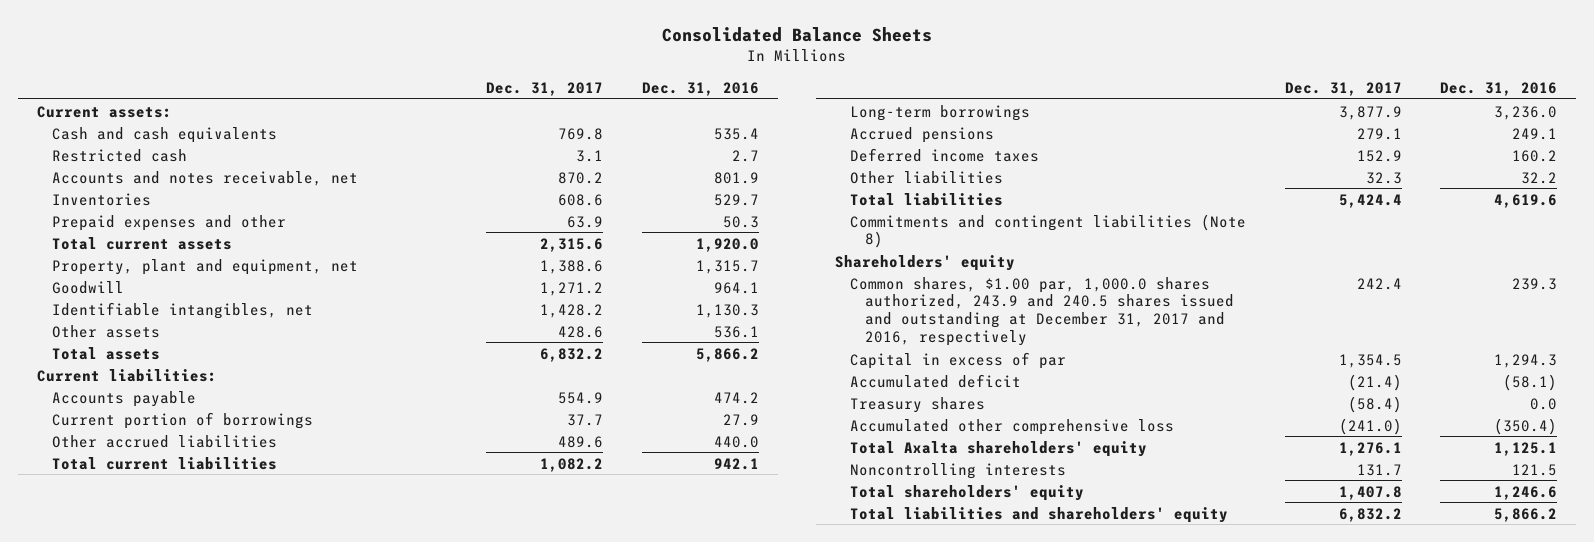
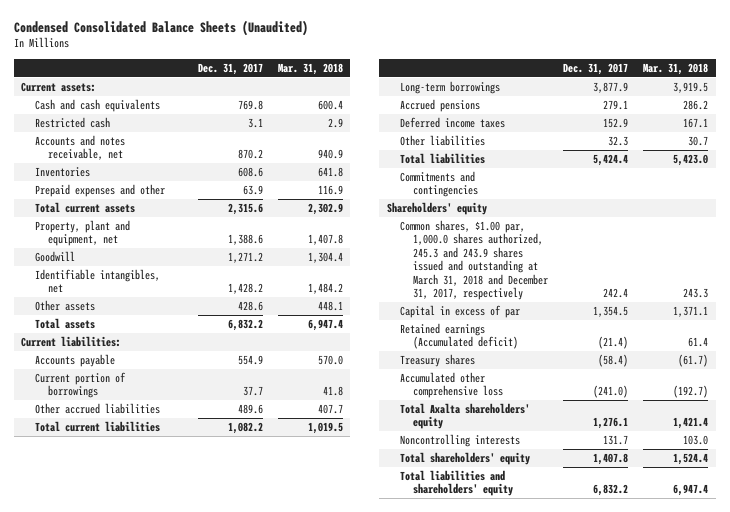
[661,26,932,42] Consolidated Balance Sheets -> [13,19,308,36] Condensed Consolidated Balance Sheets (Unaudited)
[641,81,759,96] Dec. 31, 2016 -> none
none -> [277,62,343,75] Mar. 31, 2018
[850,213,1247,249] Commitments and contingent liabilities (Note 8) -> [400,170,479,198] Commitments and contingencies
[850,276,1235,347] Common shares, $1.00 par, 1,000.0 shares authorized, 243.9 and 240.5 shares issued and outstanding at December 31, 2017 and 2016, respectively -> [400,219,549,301] Common shares, $1.00 par, 1,000.0 shares authorized, 245.3 and 243.9 shares issued and outstanding at March 31, 2018 and December 31, 2017, respectively
[850,373,1022,388] Accumulated deficit -> [400,322,519,350] Retained earnings (Accumulated deficit)

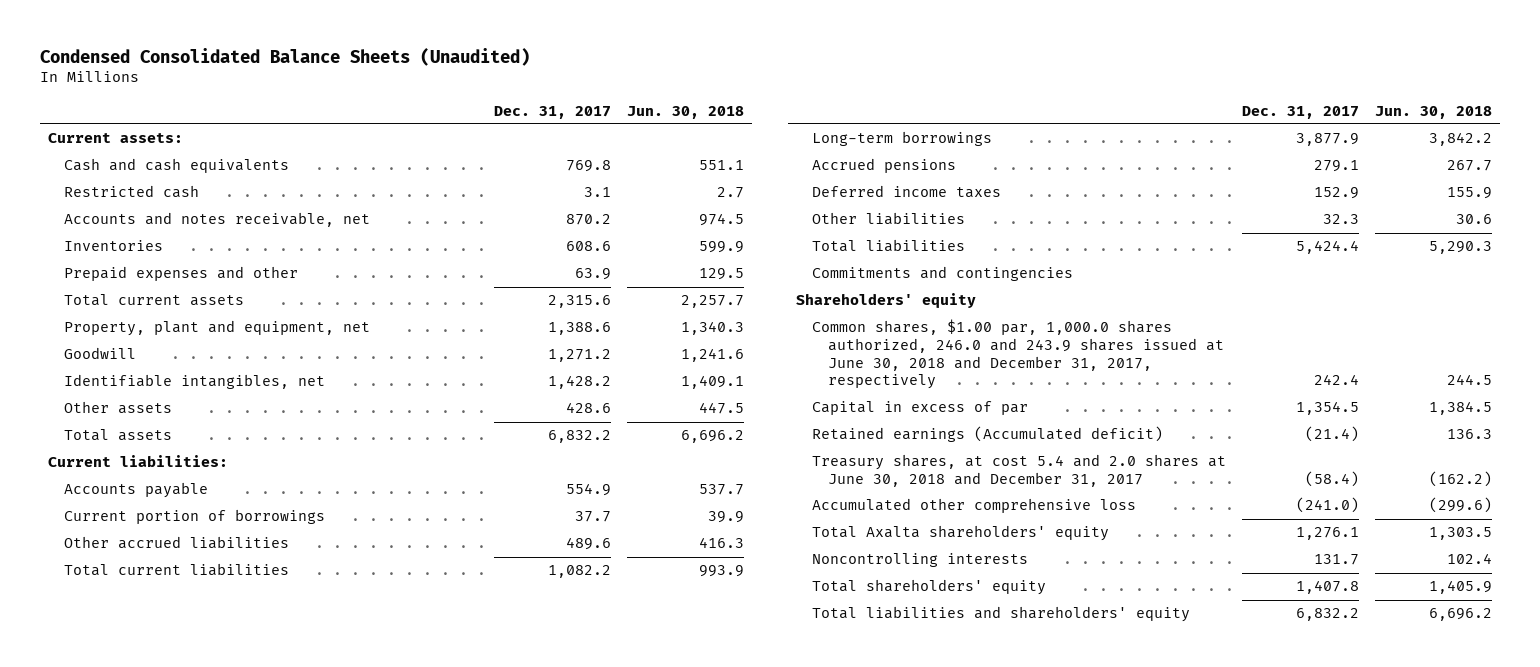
[277,62,343,75] Mar. 31, 2018 -> none
none -> [626,105,744,119] Jun. 30, 2018
[400,219,549,301] Common shares, $1.00 par, 1,000.0 shares authorized, 245.3 and 243.9 shares issued and outstanding at March 31, 2018 and December 31, 2017, respectively -> [812,319,1225,390] Common shares, $1.00 par, 1,000.0 shares authorized, 246.0 and 243.9 shares issued at June 30, 2018 and December 31, 2017, respectively
[400,353,476,367] Treasury shares -> [812,454,1227,488] Treasury shares, at cost 5.4 and 2.0 shares at June 30, 2018 and December 31, 2017

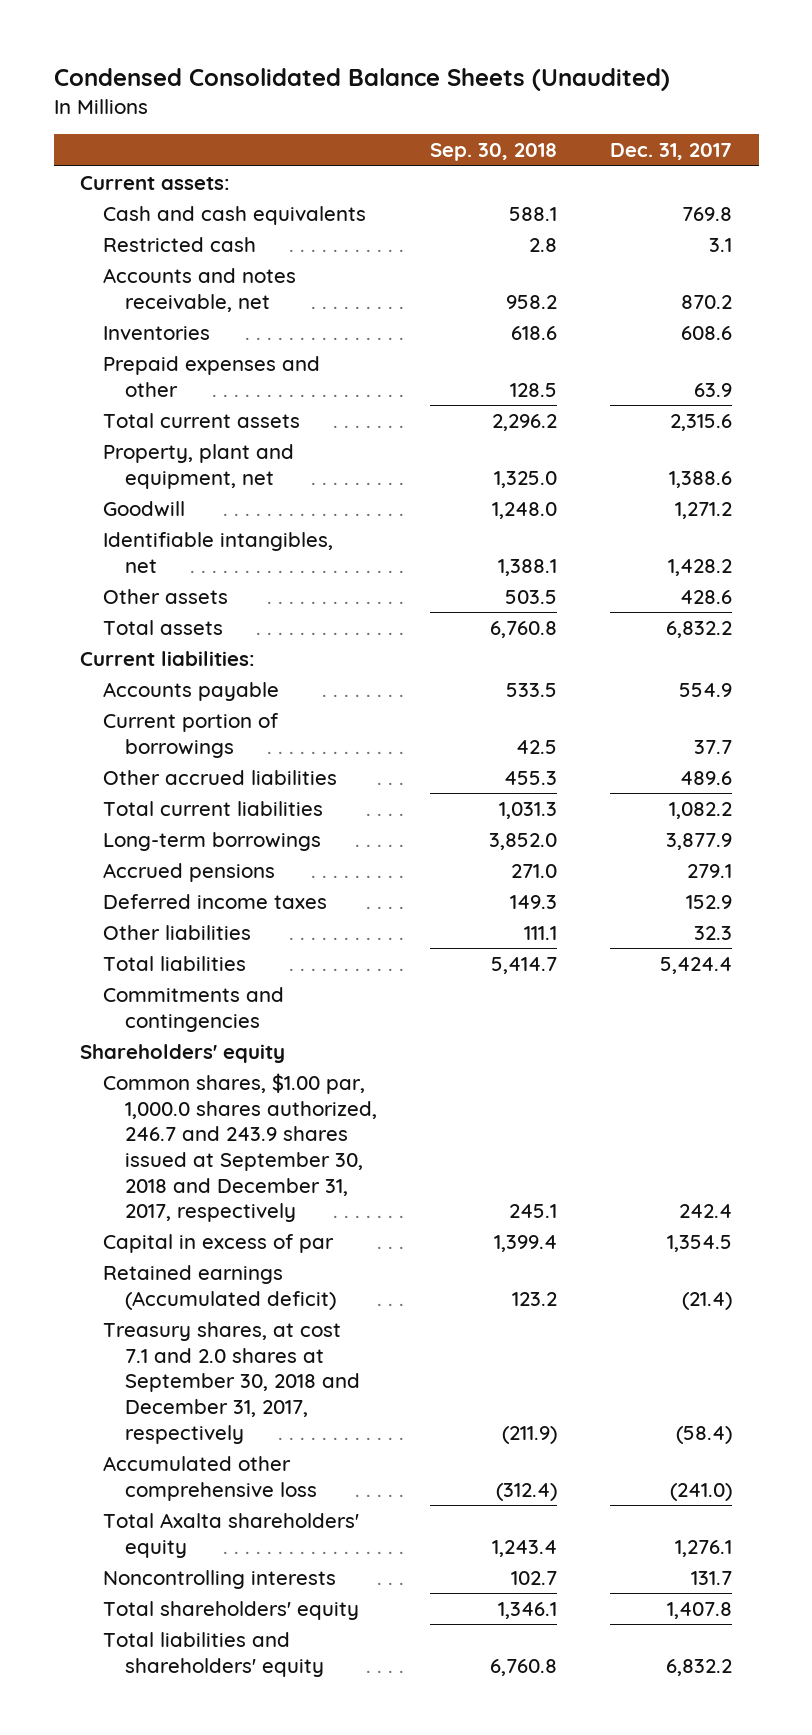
[626,105,744,119] Jun. 30, 2018 -> none
none -> [430,143,558,162] Sep. 30, 2018
[812,319,1225,390] Common shares, $1.00 par, 1,000.0 shares authorized, 246.0 and 243.9 shares issued at June 30, 2018 and December 31, 2017, respectively -> [102,1072,378,1223] Common shares, $1.00 par, 1,000.0 shares authorized, 246.7 and 243.9 shares issued at September 30, 2018 and December 31, 2017, respectively
[812,454,1227,488] Treasury shares, at cost 5.4 and 2.0 shares at June 30, 2018 and December 31, 2017 -> [102,1321,361,1444] Treasury shares, at cost 7.1 and 2.0 shares at September 30, 2018 and December 31, 2017, respectively

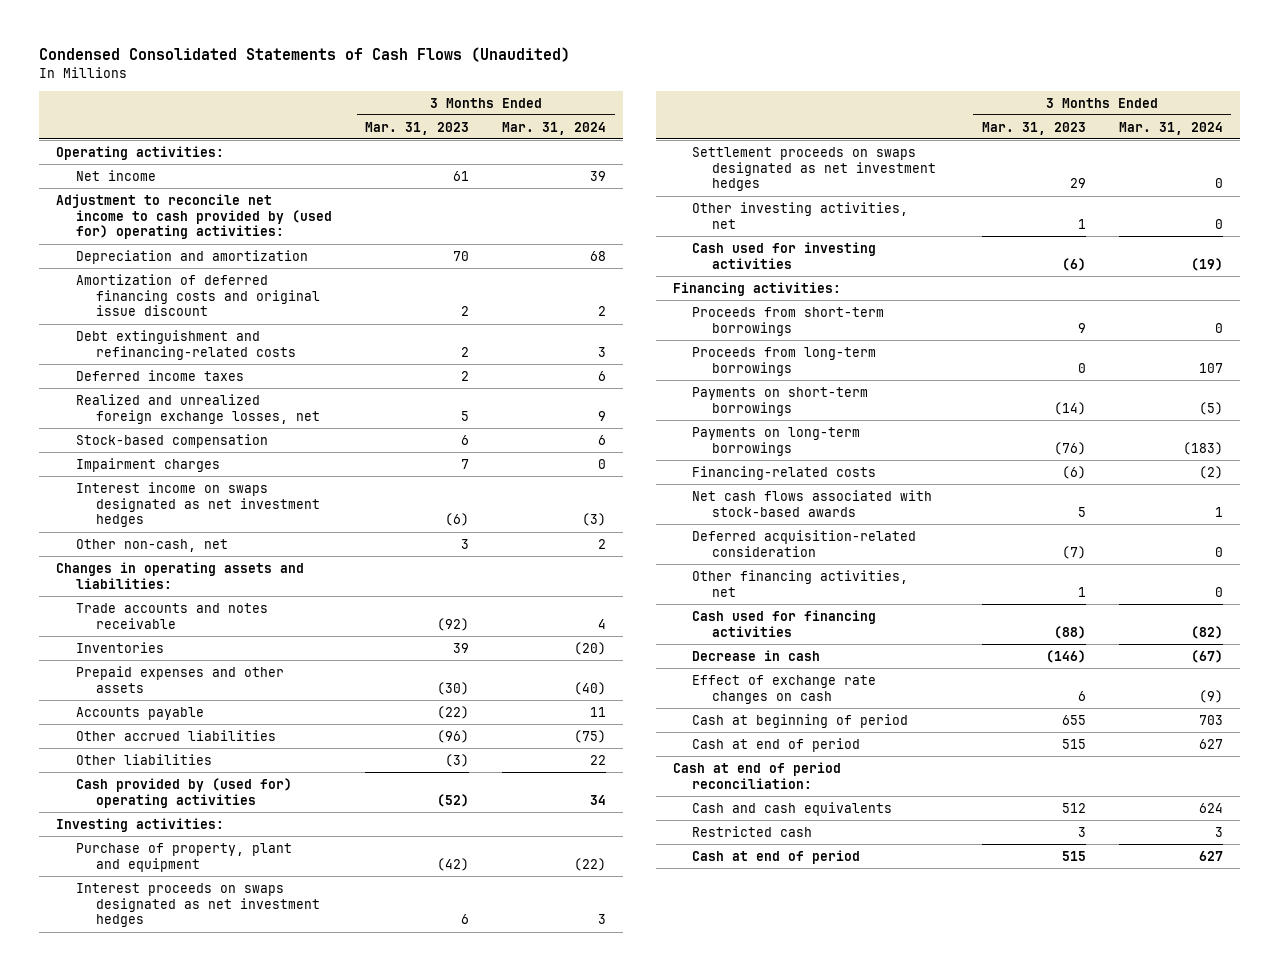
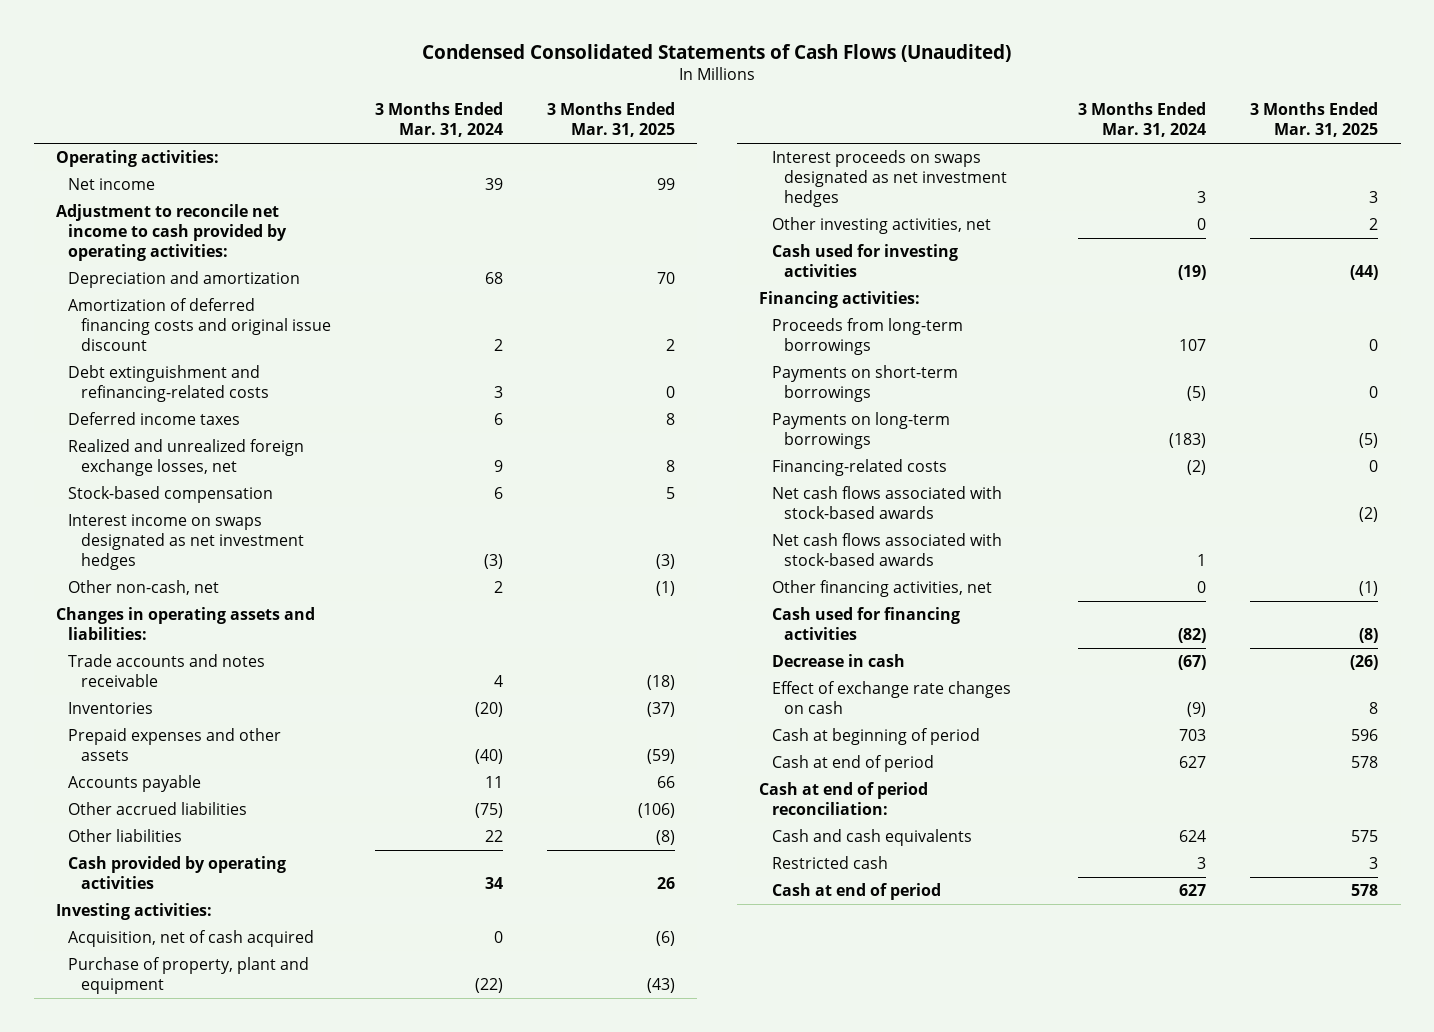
[365,121,470,135] Mar. 31, 2023 -> none
none -> [547,102,676,138] 3 Months Ended Mar. 31, 2025
[55,193,332,240] Adjustment to reconcile net income to cash provided by (used for) operating activities: -> [55,204,288,262] Adjustment to reconcile net income to cash provided by operating activities:
[75,457,220,472] Impairment charges -> none
[75,777,292,808] Cash provided by (used for) operating activities -> [68,856,287,890] Cash provided by operating activities
none -> [68,930,315,948] Acquisition, net of cash acquired
[692,146,937,192] Settlement proceeds on swaps designated as net investment hedges -> none
[692,306,885,336] Proceeds from short-term borrowings -> none
none -> [771,486,1002,520] Net cash flows associated with stock-based awards
[692,529,917,557] Deferred acquisition-related consideration -> none

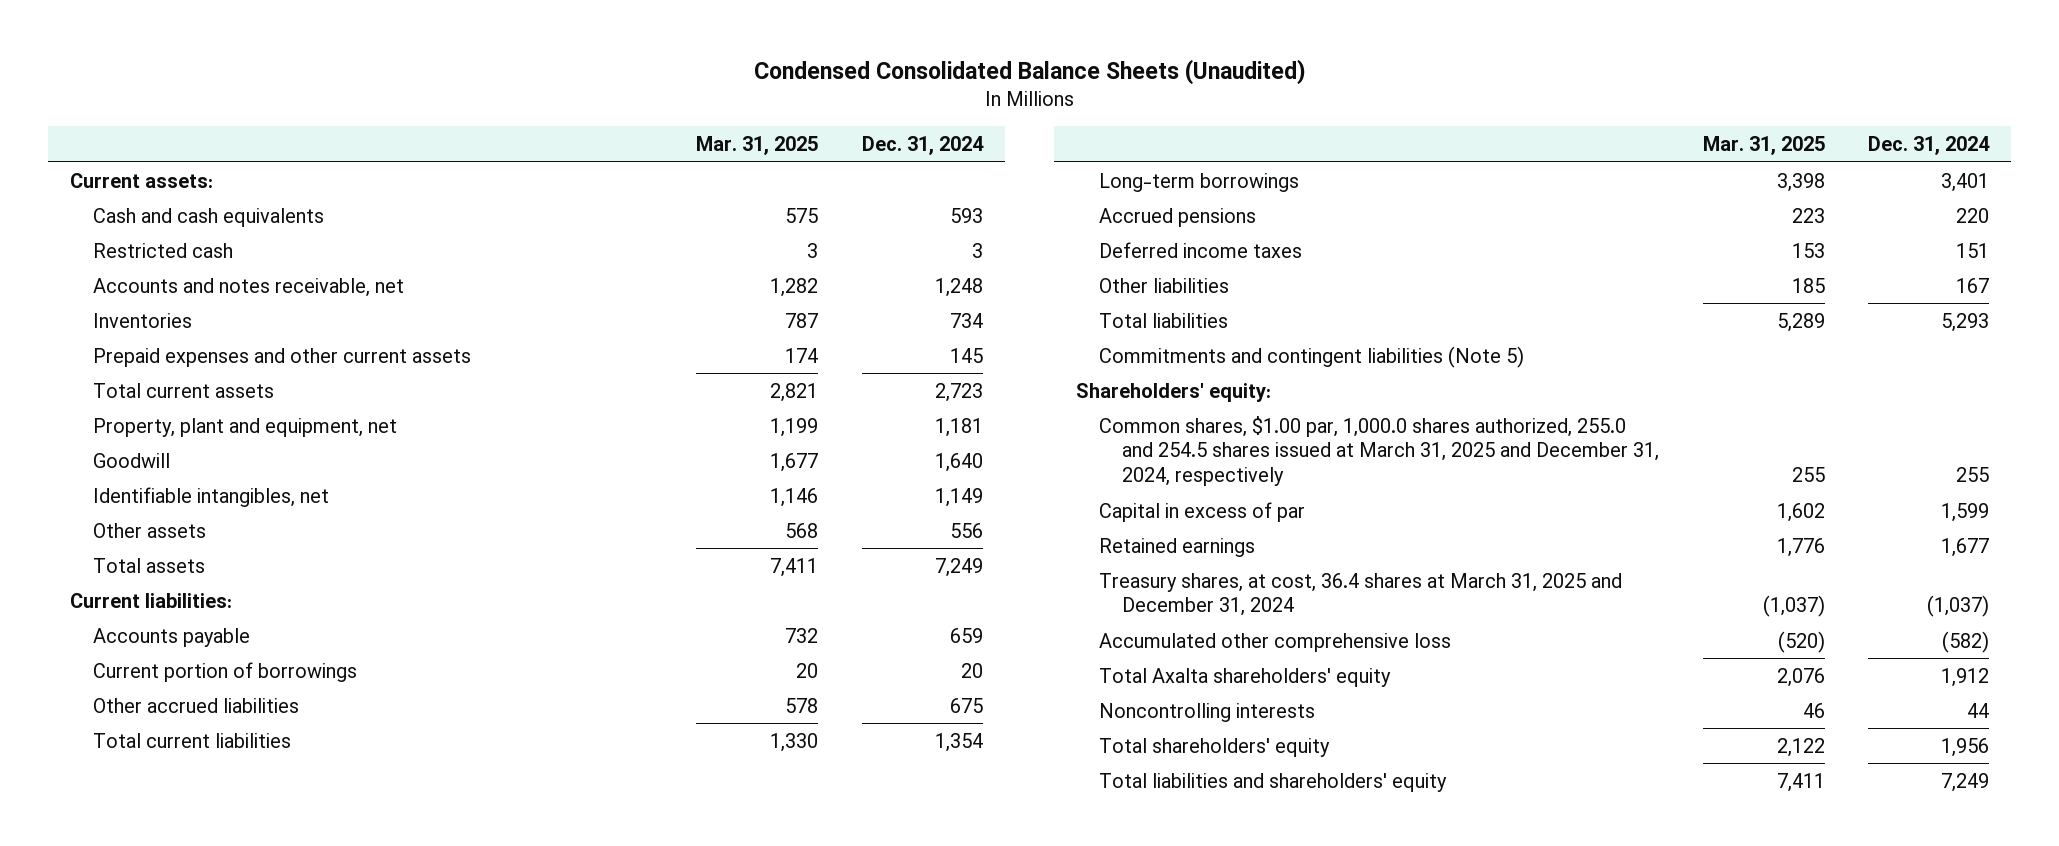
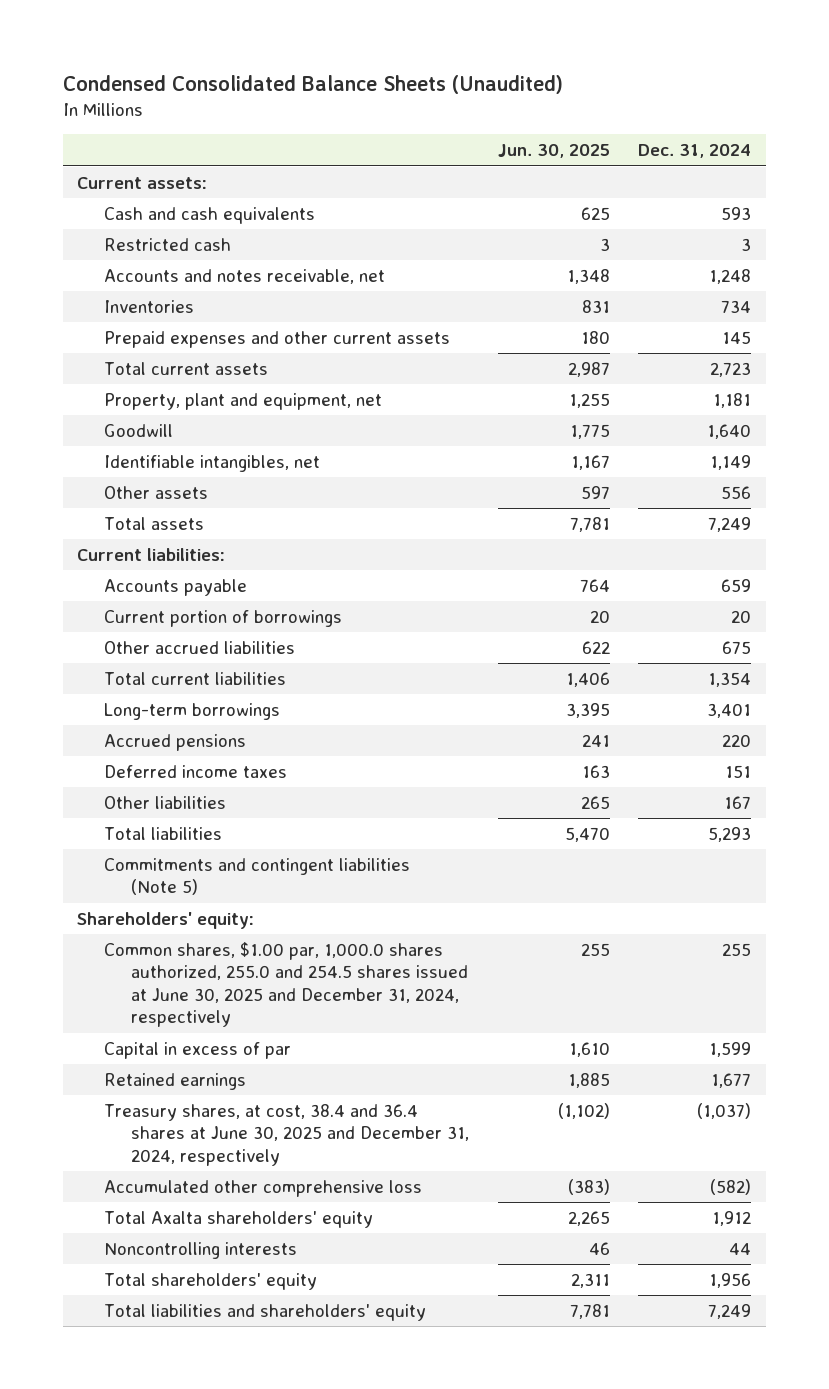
[696,135,819,155] Mar. 31, 2025 -> none
none -> [497,144,610,159] Jun. 30, 2025
[1099,415,1660,487] Common shares, $1.00 par, 1,000.0 shares authorized, 255.0 and 254.5 shares issued at March 31, 2025 and December 31, 2024, respectively -> [103,941,468,1028] Common shares, $1.00 par, 1,000.0 shares authorized, 255.0 and 254.5 shares issued at June 30, 2025 and December 31, 2024, respectively
[1099,572,1623,617] Treasury shares, at cost, 36.4 shares at March 31, 2025 and December 31, 2024 -> [103,1103,469,1166] Treasury shares, at cost, 38.4 and 36.4 shares at June 30, 2025 and December 31, 2024, respectively

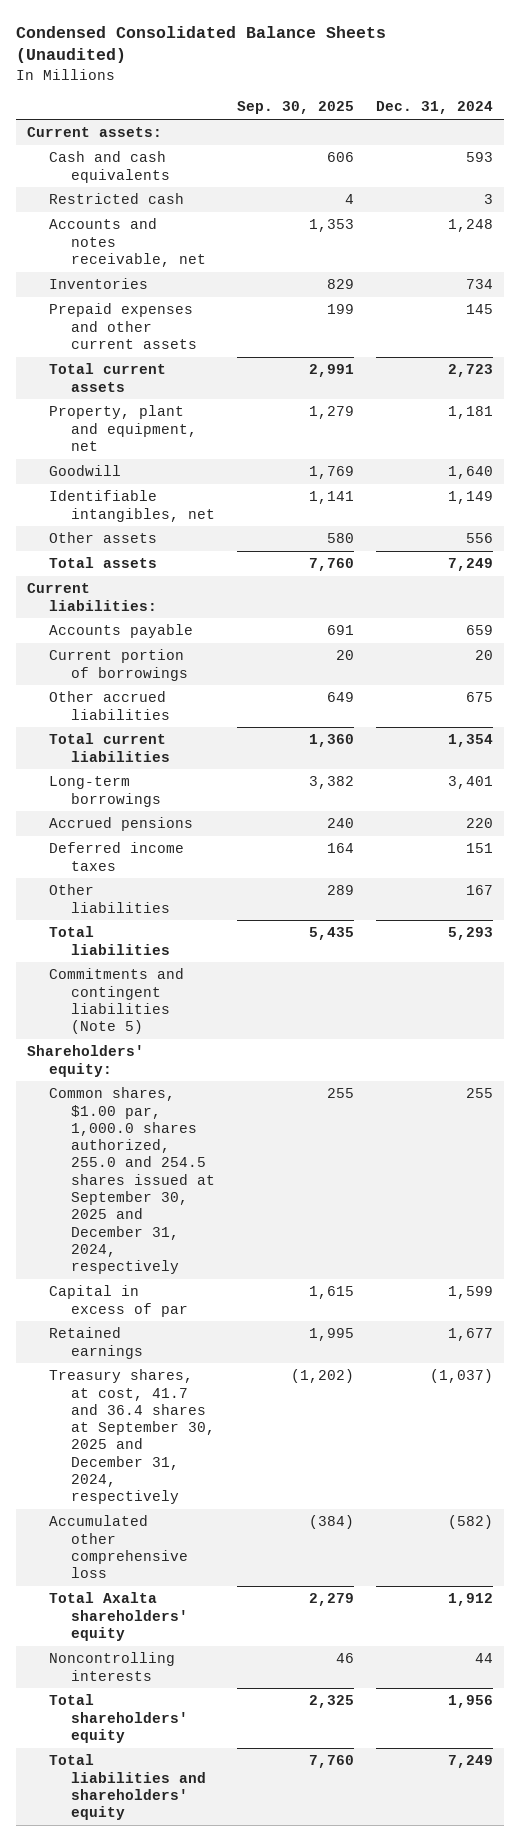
[497,144,610,159] Jun. 30, 2025 -> none
none -> [237,101,355,115] Sep. 30, 2025
[103,941,468,1028] Common shares, $1.00 par, 1,000.0 shares authorized, 255.0 and 254.5 shares issued at June 30, 2025 and December 31, 2024, respectively -> [48,1087,216,1275] Common shares, $1.00 par, 1,000.0 shares authorized, 255.0 and 254.5 shares issued at September 30, 2025 and December 31, 2024, respectively
[103,1103,469,1166] Treasury shares, at cost, 38.4 and 36.4 shares at June 30, 2025 and December 31, 2024, respectively -> [48,1369,216,1505] Treasury shares, at cost, 41.7 and 36.4 shares at September 30, 2025 and December 31, 2024, respectively

